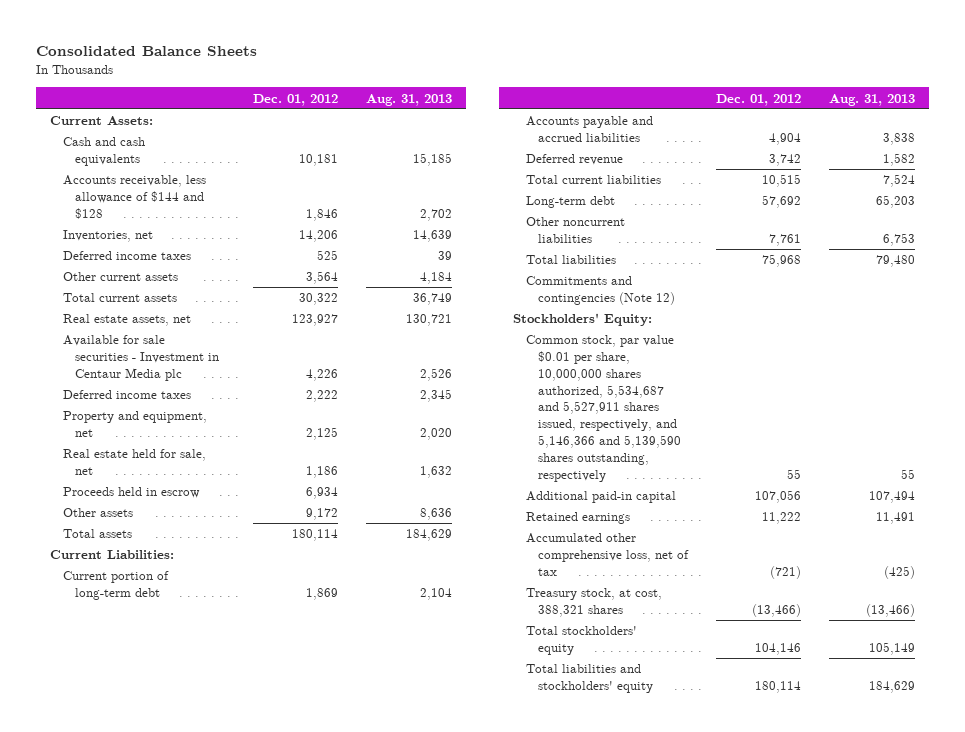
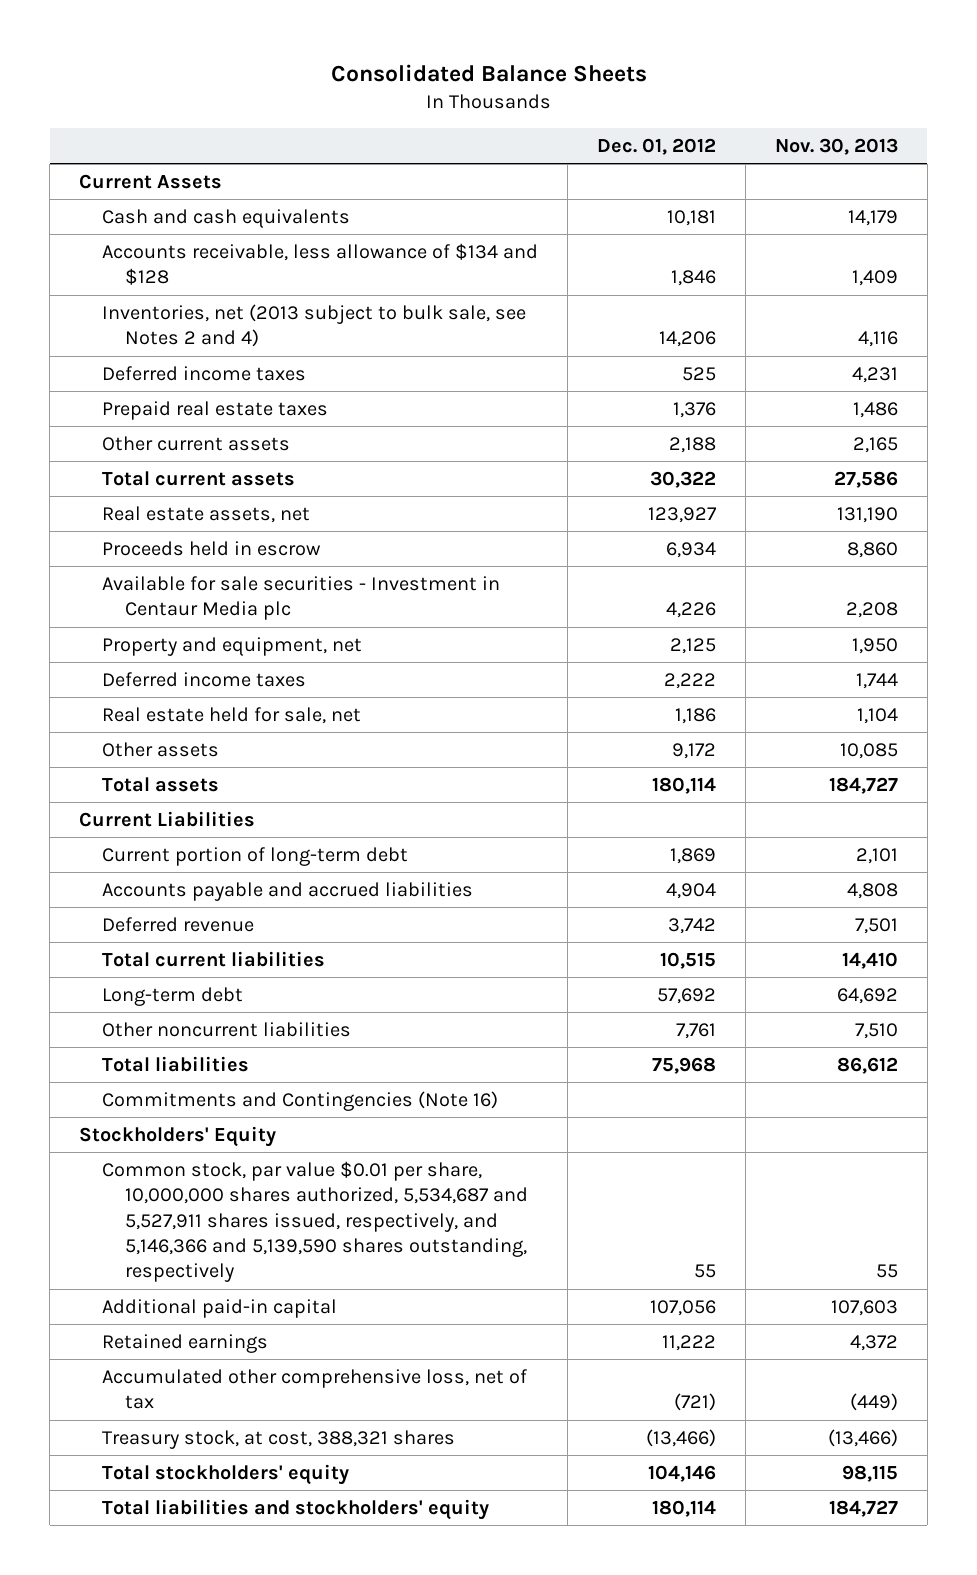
[366,93,453,106] Aug. 31, 2013 -> none
none -> [774,137,898,155] Nov. 30, 2013
[49,116,153,126] Current Assets: -> [79,173,223,189] Current Assets
[62,175,206,219] Accounts receivable, less allowance of $144 and $128 -> [102,242,539,286] Accounts receivable, less allowance of $134 and $128
[62,230,153,243] Inventories, net -> [102,303,527,348] Inventories, net (2013 subject to bulk sale, see Notes 2 and 4)
none -> [102,400,329,420] Prepaid real estate taxes
[306,271,339,285] 3,564 -> [668,436,716,453] 2,188
[62,487,200,499] Proceeds held in escrow -> [102,540,322,556] Proceeds held in escrow
[62,390,191,400] Deferred income taxes -> [102,671,307,687] Deferred income taxes
[49,550,174,560] Current Liabilities: -> [79,810,256,827] Current Liabilities
[525,276,676,306] Commitments and contingencies (Note 12) -> [102,1090,499,1111] Commitments and Contingencies (Note 16)
[513,313,653,327] Stockholders' Equity: -> [79,1125,277,1147] Stockholders' Equity

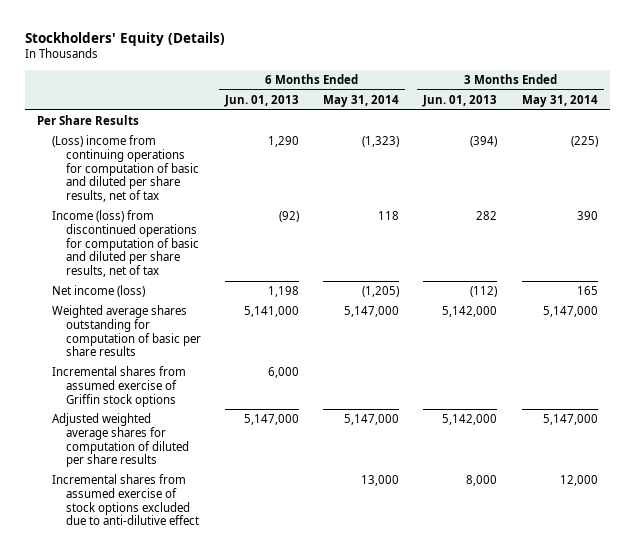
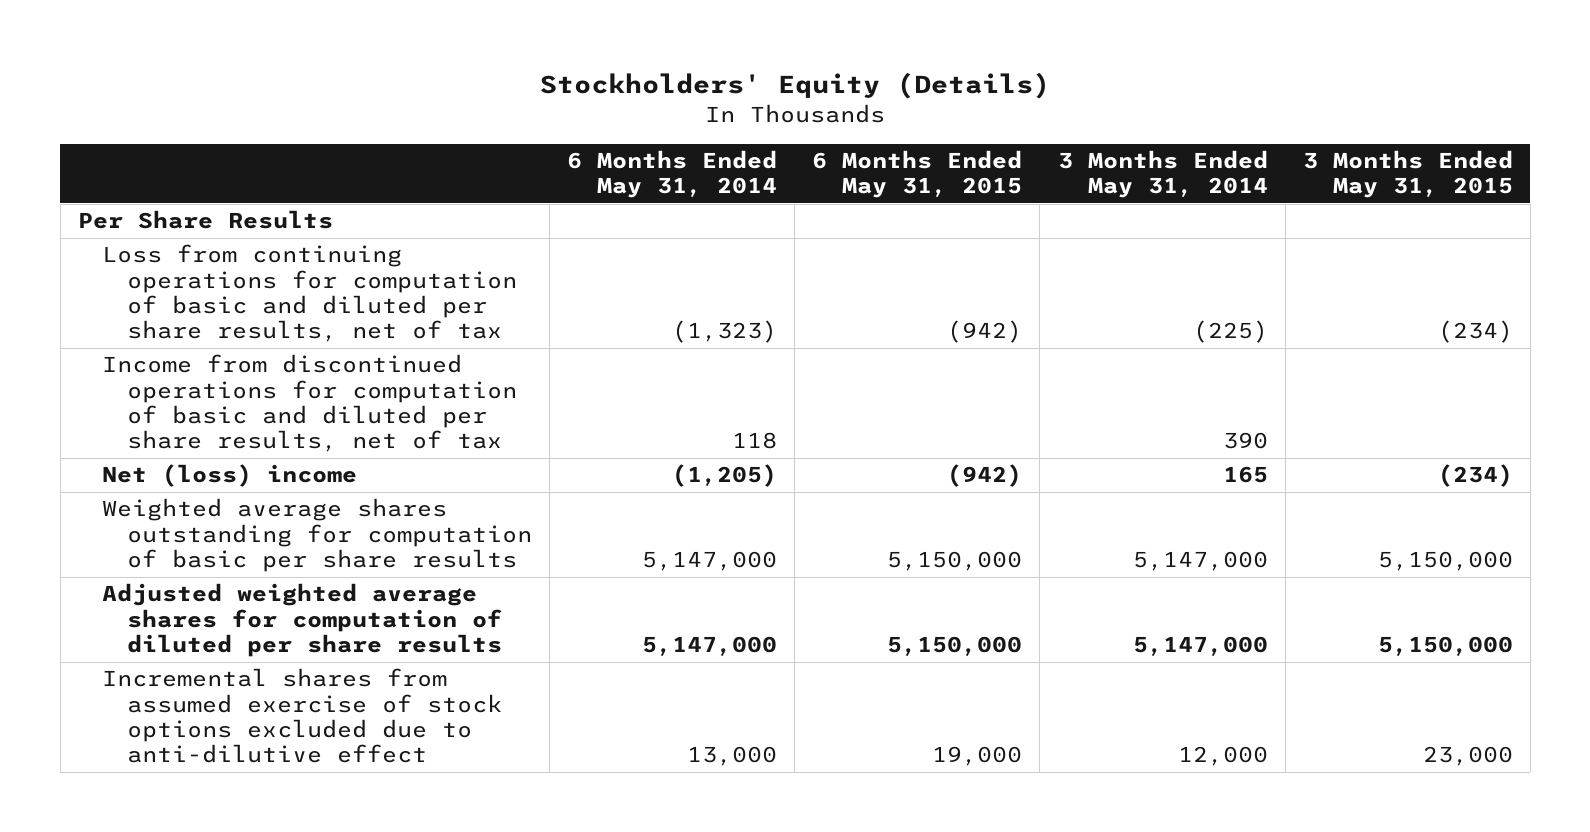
[224,95,300,108] Jun. 01, 2013 -> none
[422,95,498,108] Jun. 01, 2013 -> none
none -> [812,150,1023,199] 6 Months Ended May 31, 2015
none -> [1302,150,1513,199] 3 Months Ended May 31, 2015
[51,135,200,203] (Loss) income from continuing operations for computation of basic and diluted per share results, net of tax -> [102,244,518,343] Loss from continuing operations for computation of basic and diluted per share results, net of tax
[51,210,200,278] Income (loss) from discontinued operations for computation of basic and diluted per share results, net of tax -> [102,354,518,453] Income from discontinued operations for computation of basic and diluted per share results, net of tax
[51,285,145,298] Net income (loss) -> [102,464,358,488] Net (loss) income
[51,366,186,407] Incremental shares from assumed exercise of Griffin stock options -> none

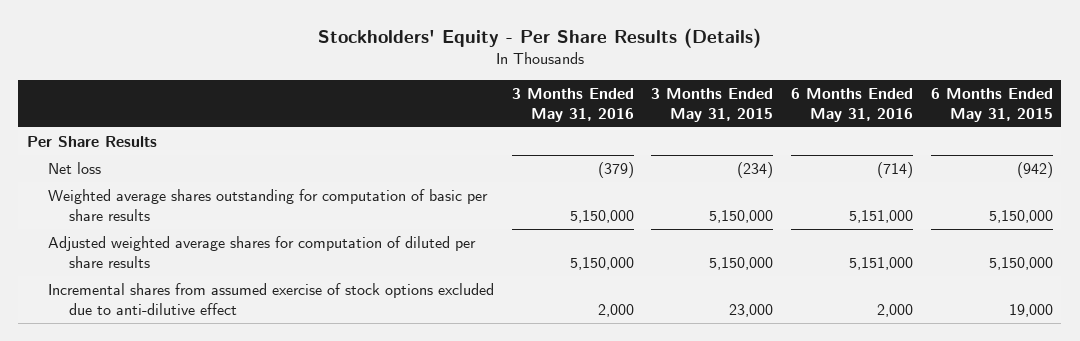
[540,72,1051,100] Stockholders' Equity (Details) -> [317,27,761,48] Stockholders' Equity - Per Share Results (Details)
[567,150,778,199] 6 Months Ended May 31, 2014 -> none
[1057,150,1268,199] 3 Months Ended May 31, 2014 -> none
none -> [511,88,634,123] 3 Months Ended May 31, 2016
none -> [790,88,913,123] 6 Months Ended May 31, 2016
[102,244,518,343] Loss from continuing operations for computation of basic and diluted per share results, net of tax -> none
[102,354,518,453] Income from discontinued operations for computation of basic and diluted per share results, net of tax -> none
[102,464,358,488] Net (loss) income -> [47,161,101,174] Net loss

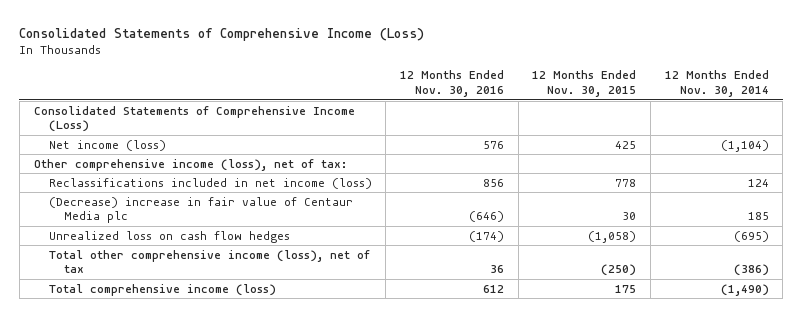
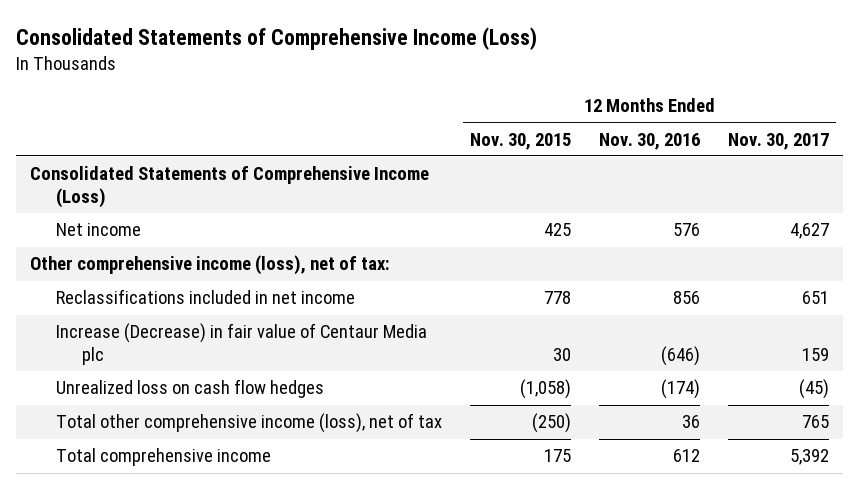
[664,70,769,97] 12 Months Ended Nov. 30, 2014 -> none
none -> [728,132,830,150] Nov. 30, 2017
[48,139,166,151] Net income (loss) -> [55,223,141,237] Net income
[48,177,372,189] Reclassifications included in net income (loss) -> [55,289,355,305] Reclassifications included in net income
[48,196,353,224] (Decrease) increase in fair value of Centaur Media plc -> [55,323,427,365] Increase (Decrease) in fair value of Centaur Media plc
[48,283,276,296] Total comprehensive income (loss) -> [55,448,271,467] Total comprehensive income

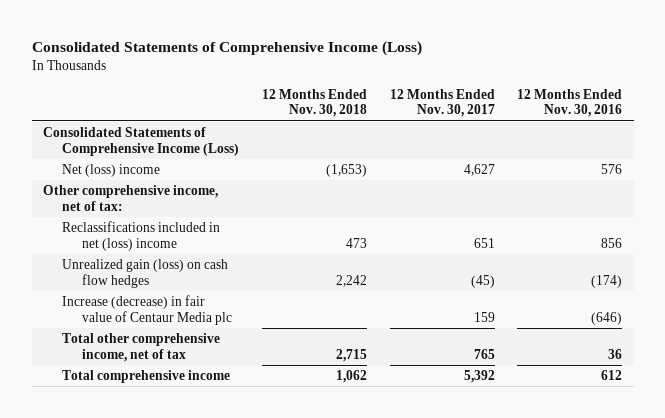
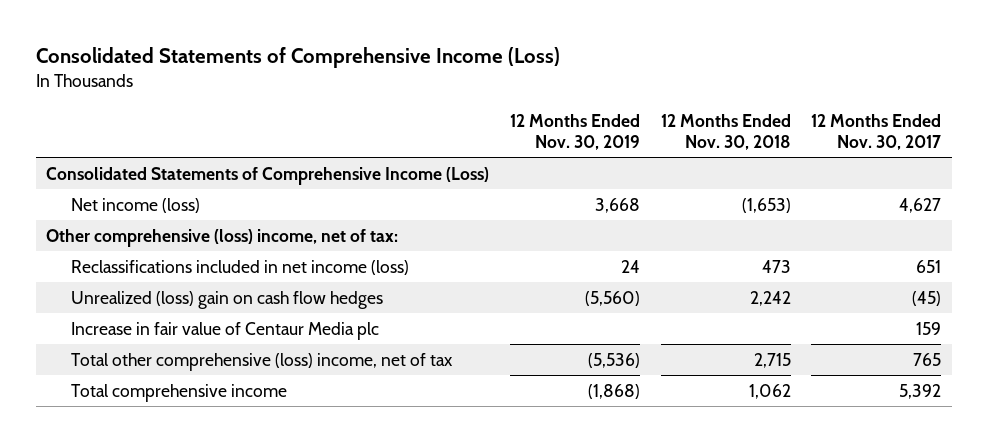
[517,88,623,118] 12 Months Ended Nov. 30, 2016 -> none
none -> [509,113,640,151] 12 Months Ended Nov. 30, 2019
[62,164,161,178] Net (loss) income -> [71,197,201,213] Net income (loss)
[42,185,218,211] Other comprehensive income, net of tax: -> [46,228,399,247] Other comprehensive (loss) income, net of tax:
[62,221,221,251] Reclassifications included in net (loss) income -> [71,259,410,275] Reclassifications included in net income (loss)
[62,259,229,288] Unrealized gain (loss) on cash flow hedges -> [71,290,384,309] Unrealized (loss) gain on cash flow hedges
[62,295,233,325] Increase (decrease) in fair value of Centaur Media plc -> [71,321,380,340] Increase in fair value of Centaur Media plc
[62,333,221,362] Total other comprehensive income, net of tax -> [71,352,454,371] Total other comprehensive (loss) income, net of tax

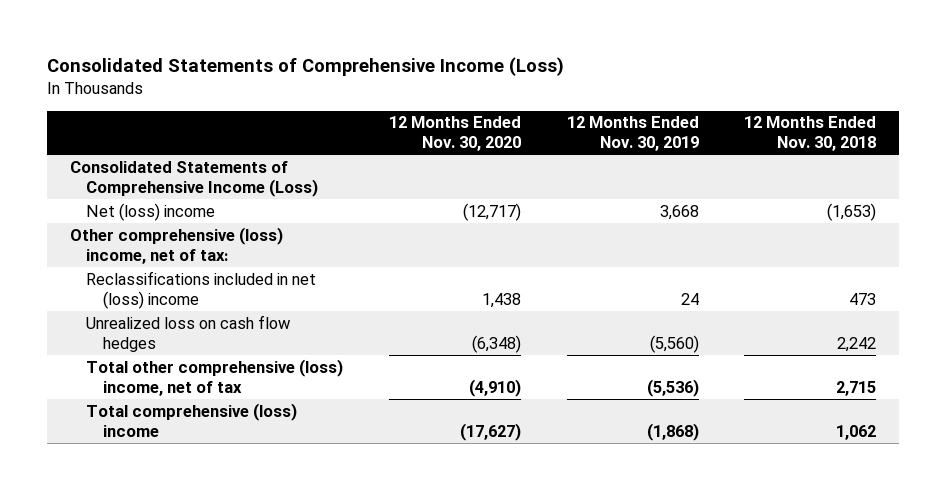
[811,113,942,151] 12 Months Ended Nov. 30, 2017 -> none
none -> [388,116,521,152] 12 Months Ended Nov. 30, 2020
[71,197,201,213] Net income (loss) -> [86,202,216,221] Net (loss) income
[71,321,380,340] Increase in fair value of Centaur Media plc -> none
[71,259,410,275] Reclassifications included in net income (loss) -> [86,270,317,309] Reclassifications included in net (loss) income
[71,290,384,309] Unrealized (loss) gain on cash flow hedges -> [86,314,292,352] Unrealized loss on cash flow hedges
[71,383,288,402] Total comprehensive income -> [86,402,298,437] Total comprehensive (loss) income

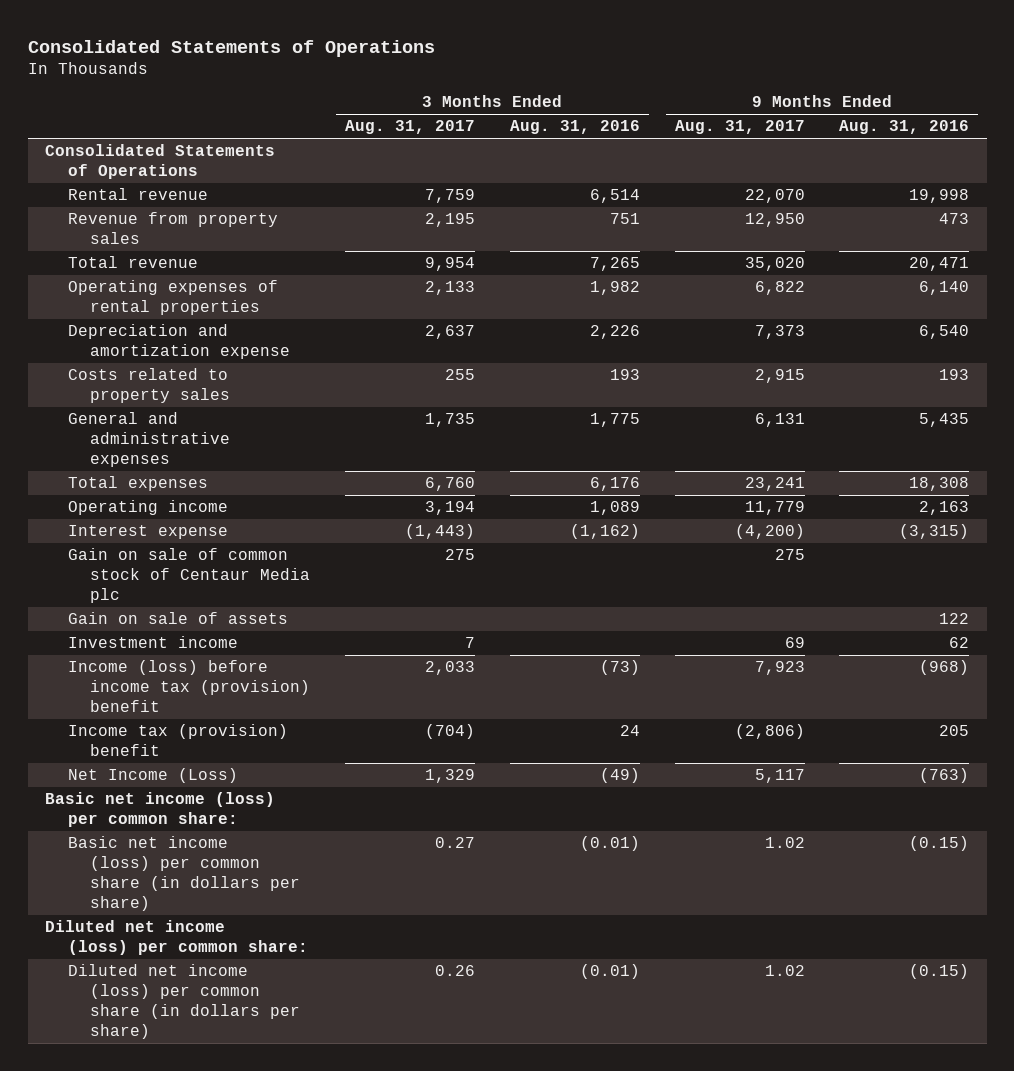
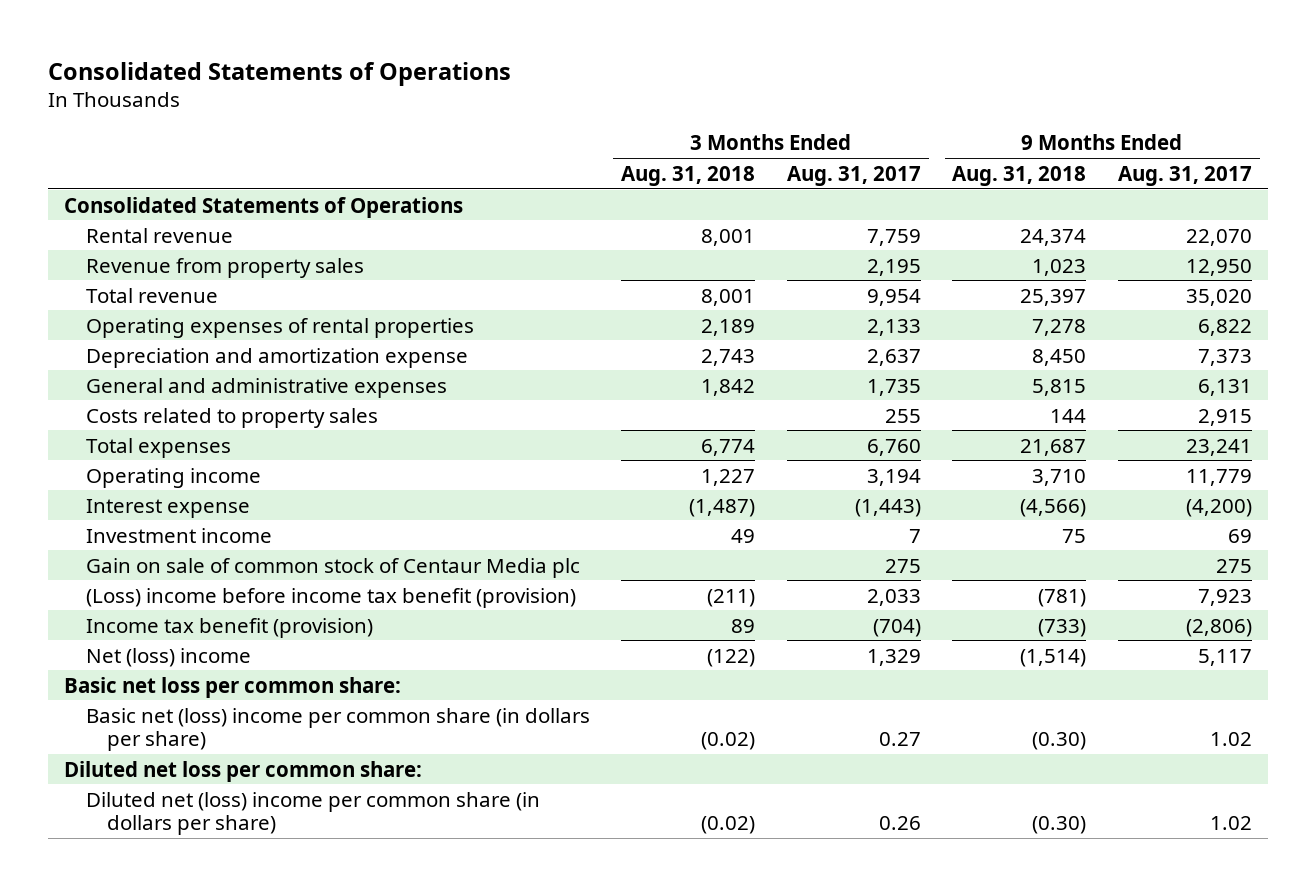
[509,120,640,135] Aug. 31, 2016 -> none
[839,120,970,135] Aug. 31, 2016 -> none
none -> [621,165,756,186] Aug. 31, 2018
none -> [952,165,1087,186] Aug. 31, 2018
[67,368,231,404] Costs related to property sales -> [85,407,378,428] Costs related to property sales
[67,612,288,625] Gain on sale of assets -> none
[67,548,311,604] Gain on sale of common stock of Centaur Media plc -> [85,557,580,578] Gain on sale of common stock of Centaur Media plc
[67,660,311,713] Income (loss) before income tax (provision) benefit -> [85,587,576,608] (Loss) income before income tax benefit (provision)
[67,724,288,757] Income tax (provision) benefit -> [85,617,373,638] Income tax benefit (provision)
[67,768,238,784] Net Income (Loss) -> [85,647,251,667] Net (loss) income
[44,792,275,828] Basic net income (loss) per common share: -> [64,676,402,698] Basic net loss per common share:
[67,836,301,911] Basic net income (loss) per common share (in dollars per share) -> [85,707,590,752] Basic net (loss) income per common share (in dollars per share)
[44,920,308,956] Diluted net income (loss) per common share: -> [64,760,423,782] Diluted net loss per common share:
[67,964,301,1039] Diluted net income (loss) per common share (in dollars per share) -> [85,791,540,836] Diluted net (loss) income per common share (in dollars per share)

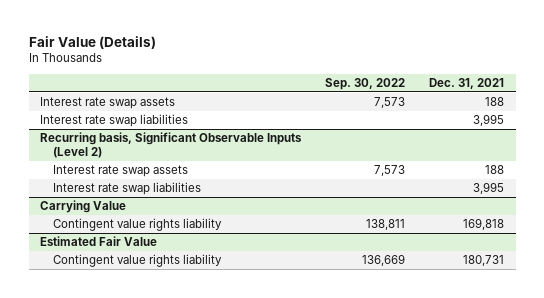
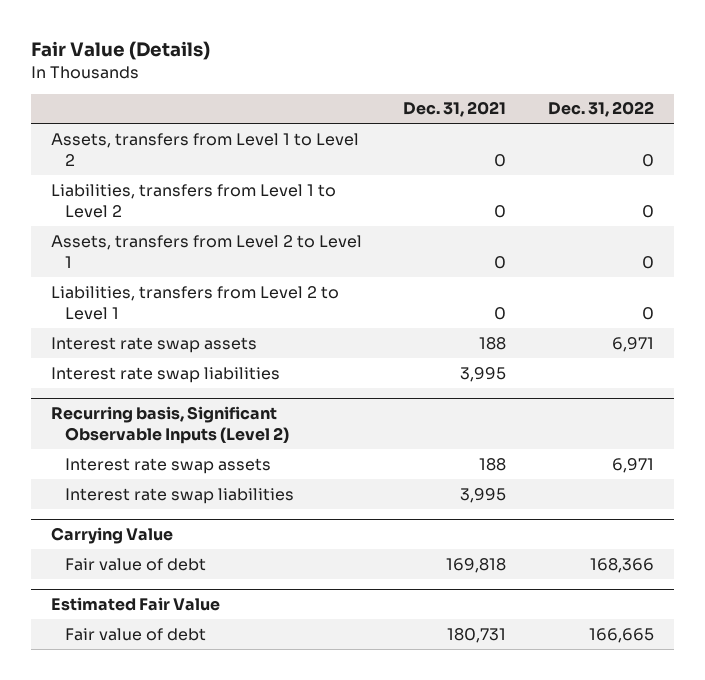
[325,78,406,91] Sep. 30, 2022 -> none
none -> [547,101,654,118] Dec. 31, 2022
none -> [51,132,360,166] Assets, transfers from Level 1 to Level 2
none -> [51,183,337,218] Liabilities, transfers from Level 1 to Level 2
none -> [51,234,363,268] Assets, transfers from Level 2 to Level 1
none -> [51,285,340,320] Liabilities, transfers from Level 2 to Level 1
[53,218,223,232] Contingent value rights liability -> [64,557,206,571] Fair value of debt
[53,254,223,268] Contingent value rights liability -> [64,627,206,641] Fair value of debt

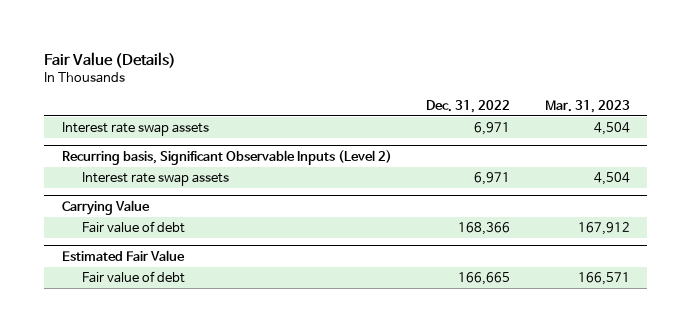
[403,101,507,118] Dec. 31, 2021 -> none
none -> [544,100,630,114] Mar. 31, 2023
[51,132,360,166] Assets, transfers from Level 1 to Level 2 -> none
[51,183,337,218] Liabilities, transfers from Level 1 to Level 2 -> none
[51,234,363,268] Assets, transfers from Level 2 to Level 1 -> none
[51,285,340,320] Liabilities, transfers from Level 2 to Level 1 -> none
[51,366,281,383] Interest rate swap liabilities -> none
[64,487,294,504] Interest rate swap liabilities -> none

